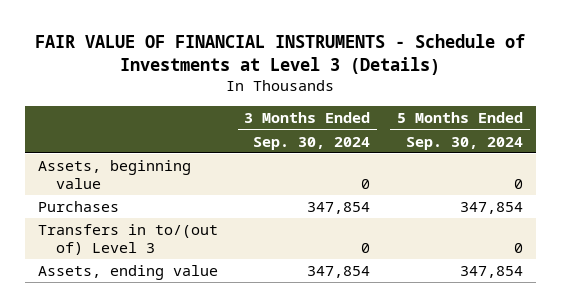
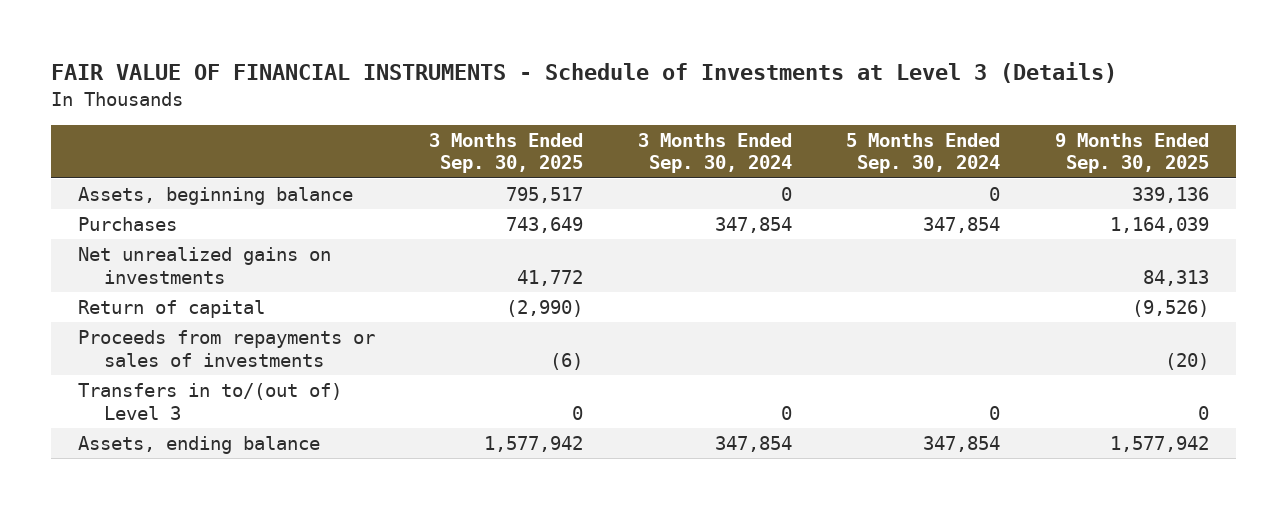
none -> [429,132,584,174] 3 Months Ended Sep. 30, 2025
none -> [1054,132,1209,174] 9 Months Ended Sep. 30, 2025
[37,160,191,189] Assets, beginning value -> [77,186,353,205] Assets, beginning balance
none -> [77,246,331,284] Net unrealized gains on investments
none -> [77,299,265,318] Return of capital
none -> [77,329,375,367] Proceeds from repayments or sales of investments
[37,265,218,281] Assets, ending value -> [77,435,320,454] Assets, ending balance

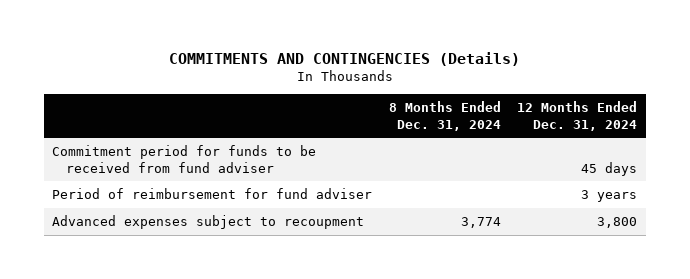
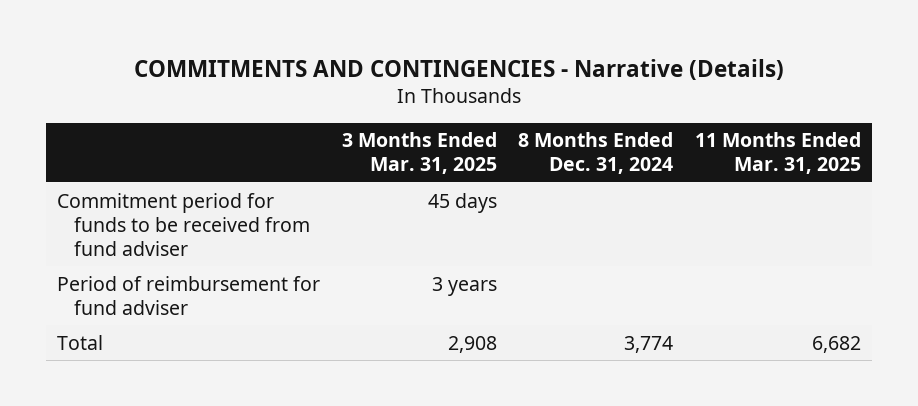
[168,52,520,67] COMMITMENTS AND CONTINGENCIES (Details) -> [133,58,784,80] COMMITMENTS AND CONTINGENCIES - Narrative (Details)
[517,101,638,131] 12 Months Ended Dec. 31, 2024 -> none
none -> [341,132,497,175] 3 Months Ended Mar. 31, 2025
none -> [694,132,861,175] 11 Months Ended Mar. 31, 2025
[52,214,365,229] Advanced expenses subject to recoupment -> [57,334,104,350] Total

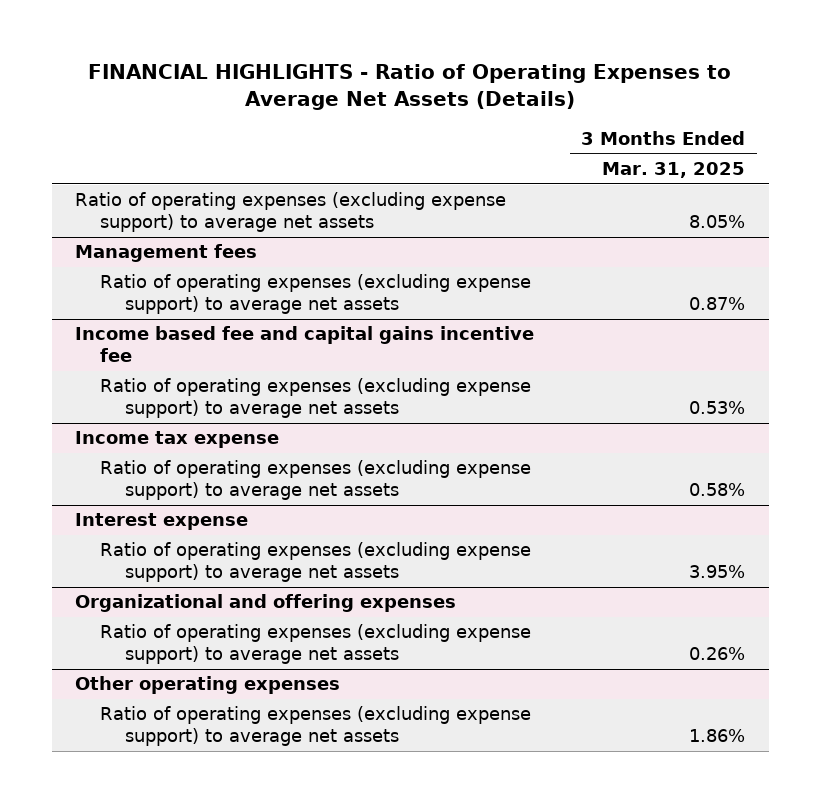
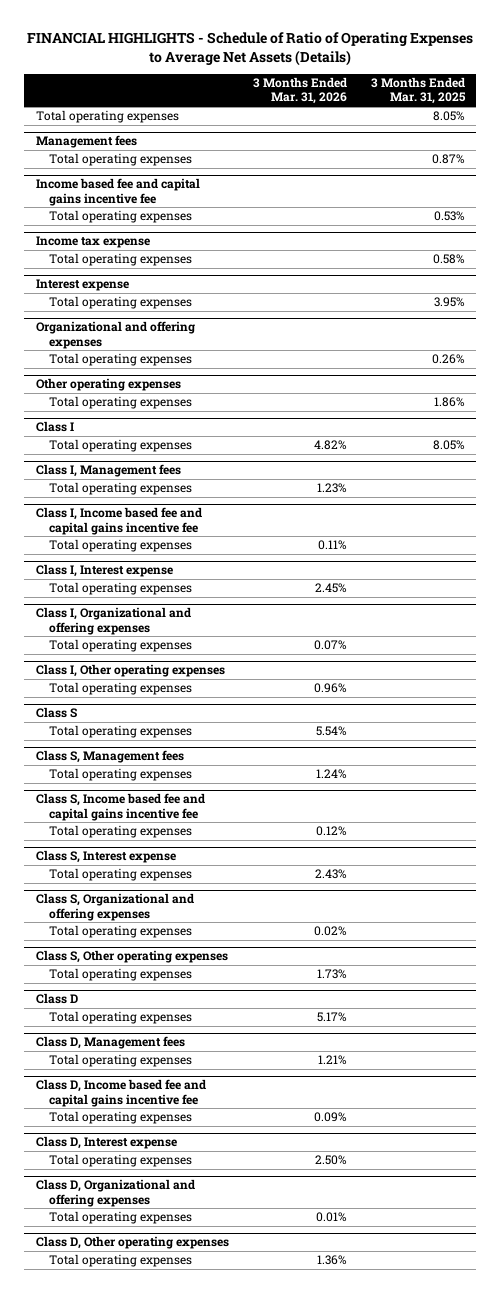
[88,64,732,111] FINANCIAL HIGHLIGHTS - Ratio of Operating Expenses to Average Net Assets (Details) -> [27,32,474,66] FINANCIAL HIGHLIGHTS - Schedule of Ratio of Operating Expenses to Average Net Assets (Details)
none -> [252,77,347,105] 3 Months Ended Mar. 31, 2026
[75,192,507,233] Ratio of operating expenses (excluding expense support) to average net assets -> [36,110,180,124] Total operating expenses
[100,274,532,315] Ratio of operating expenses (excluding expense support) to average net assets -> [49,153,193,167] Total operating expenses
[100,378,532,419] Ratio of operating expenses (excluding expense support) to average net assets -> [49,210,193,224] Total operating expenses
[100,460,532,501] Ratio of operating expenses (excluding expense support) to average net assets -> [49,253,193,267] Total operating expenses
[100,542,532,583] Ratio of operating expenses (excluding expense support) to average net assets -> [49,296,193,310] Total operating expenses
[100,624,532,665] Ratio of operating expenses (excluding expense support) to average net assets -> [49,353,193,367] Total operating expenses
[100,706,532,747] Ratio of operating expenses (excluding expense support) to average net assets -> [49,396,193,410] Total operating expenses
none -> [36,421,75,433] Class I
none -> [49,439,193,453] Total operating expenses
none -> [36,464,182,478] Class I, Management fees
none -> [49,482,193,496] Total operating expenses
none -> [36,507,203,535] Class I, Income based fee and capital gains incentive fee
none -> [49,539,193,553] Total operating expenses
none -> [36,564,174,578] Class I, Interest expense
none -> [49,582,193,596] Total operating expenses
none -> [36,607,192,635] Class I, Organizational and offering expenses
none -> [49,639,193,653] Total operating expenses
none -> [36,664,226,678] Class I, Other operating expenses
none -> [49,682,193,696] Total operating expenses
none -> [36,707,78,719] Class S
none -> [49,725,193,739] Total operating expenses
none -> [36,750,185,764] Class S, Management fees
none -> [49,768,193,782] Total operating expenses
none -> [36,793,206,821] Class S, Income based fee and capital gains incentive fee
none -> [49,825,193,839] Total operating expenses
none -> [36,850,177,864] Class S, Interest expense
none -> [49,868,193,882] Total operating expenses
none -> [36,893,195,921] Class S, Organizational and offering expenses
none -> [49,925,193,939] Total operating expenses
none -> [36,950,229,964] Class S, Other operating expenses
none -> [49,968,193,982] Total operating expenses
none -> [36,993,79,1005] Class D
none -> [49,1011,193,1025] Total operating expenses
none -> [36,1036,186,1050] Class D, Management fees
none -> [49,1054,193,1068] Total operating expenses
none -> [36,1079,207,1107] Class D, Income based fee and capital gains incentive fee
none -> [49,1111,193,1125] Total operating expenses
none -> [36,1136,178,1150] Class D, Interest expense
none -> [49,1154,193,1168] Total operating expenses
none -> [36,1179,196,1207] Class D, Organizational and offering expenses
none -> [49,1211,193,1225] Total operating expenses
none -> [36,1236,230,1250] Class D, Other operating expenses
none -> [49,1254,193,1268] Total operating expenses

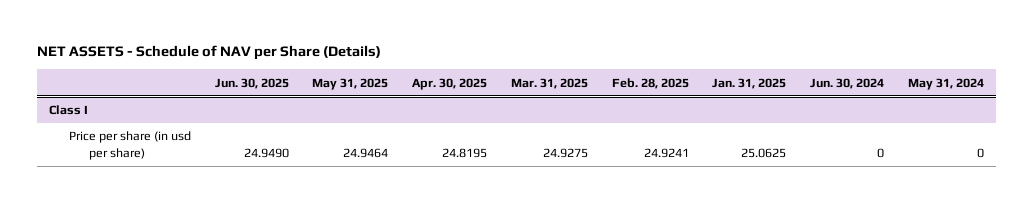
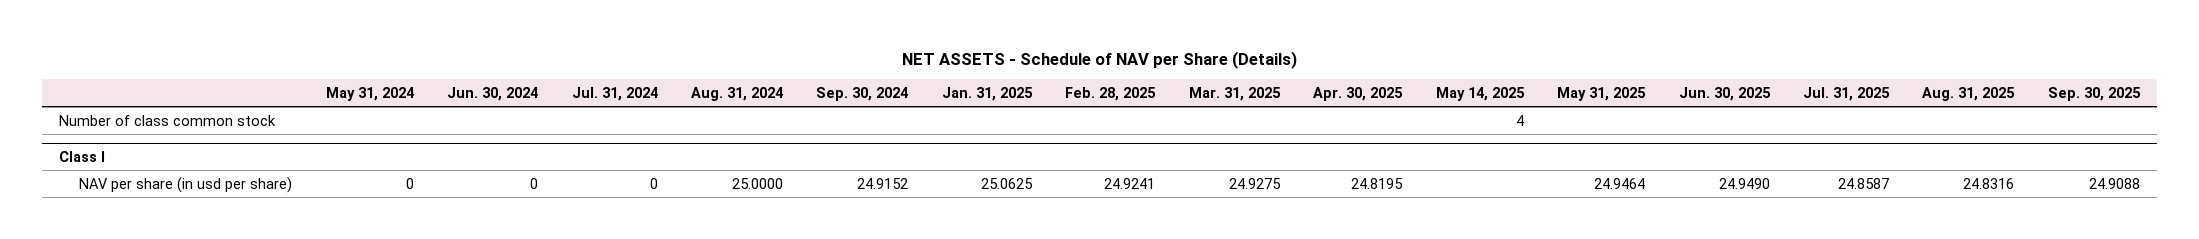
none -> [571,86,658,101] Jul. 31, 2024
none -> [690,86,783,101] Aug. 31, 2024
none -> [816,86,909,101] Sep. 30, 2024
none -> [1435,86,1525,101] May 14, 2025
none -> [1803,86,1891,101] Jul. 31, 2025
none -> [1922,86,2016,101] Aug. 31, 2025
none -> [2047,86,2141,101] Sep. 30, 2025
none -> [59,114,277,126] Number of class common stock
[68,131,191,160] Price per share (in usd per share) -> [79,176,293,193] NAV per share (in usd per share)

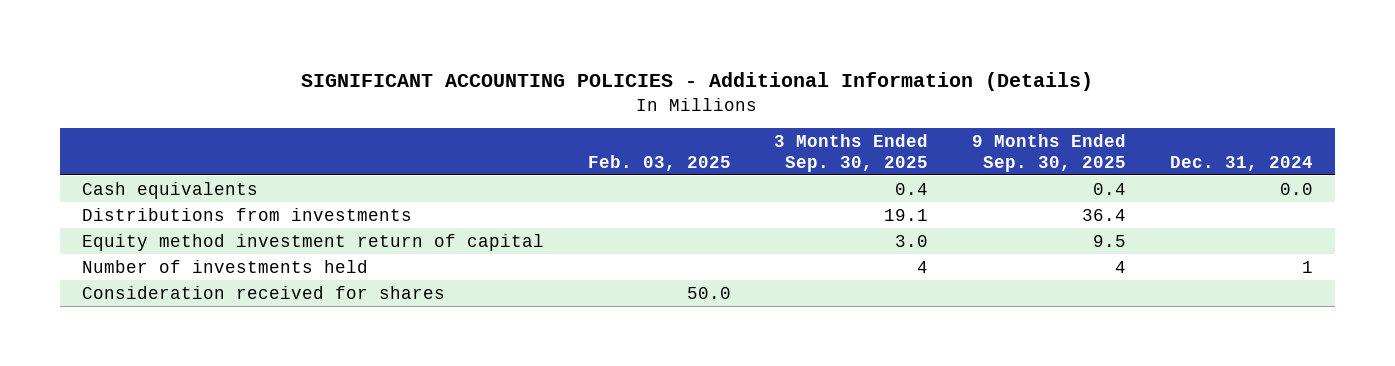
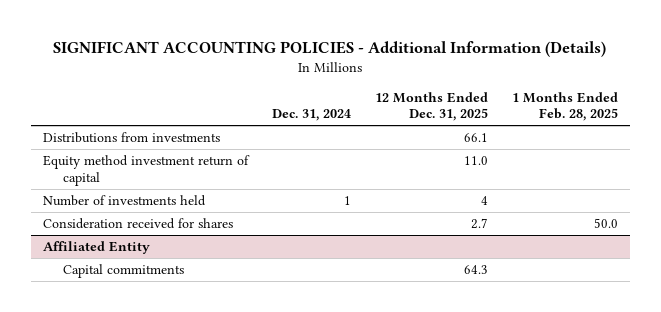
[587,154,731,171] Feb. 03, 2025 -> none
[774,133,929,172] 3 Months Ended Sep. 30, 2025 -> none
[972,133,1127,172] 9 Months Ended Sep. 30, 2025 -> none
none -> [375,91,489,122] 12 Months Ended Dec. 31, 2025
none -> [512,91,619,122] 1 Months Ended Feb. 28, 2025
[81,181,258,199] Cash equivalents -> none
none -> [42,241,150,255] Affiliated Entity
none -> [62,264,184,279] Capital commitments

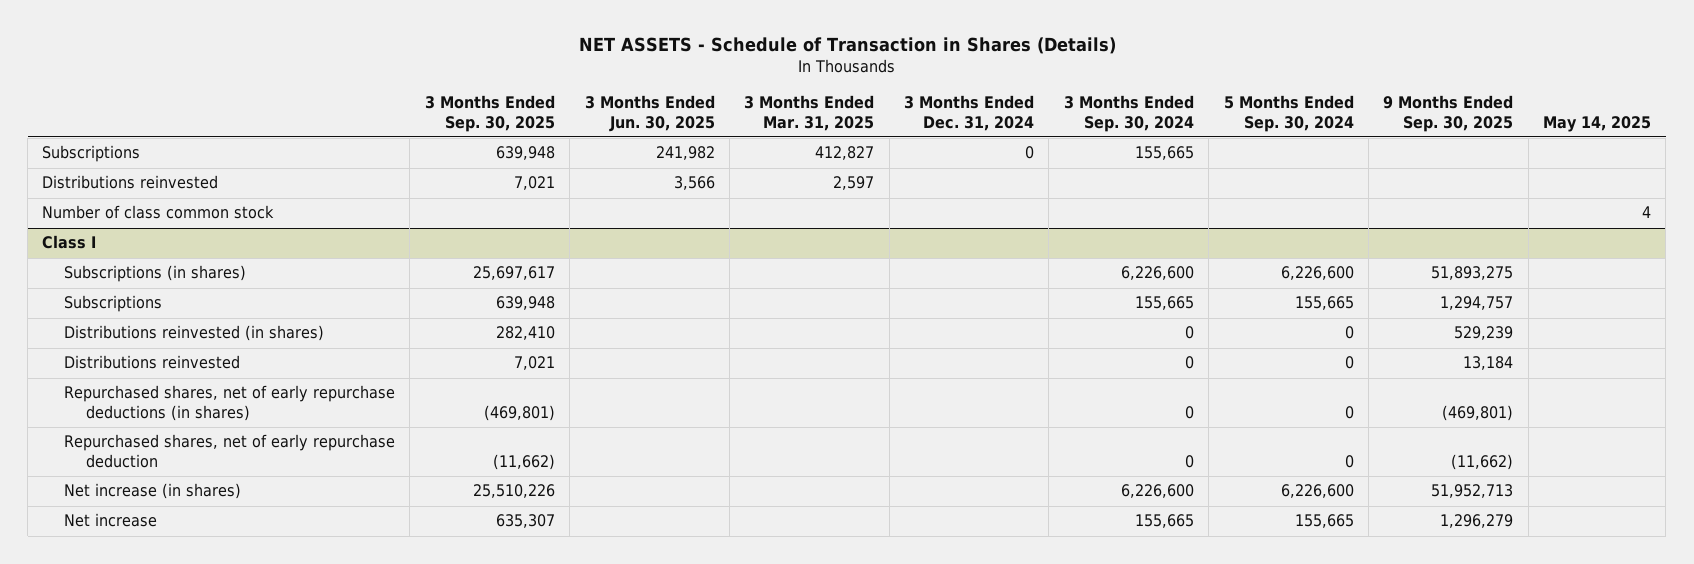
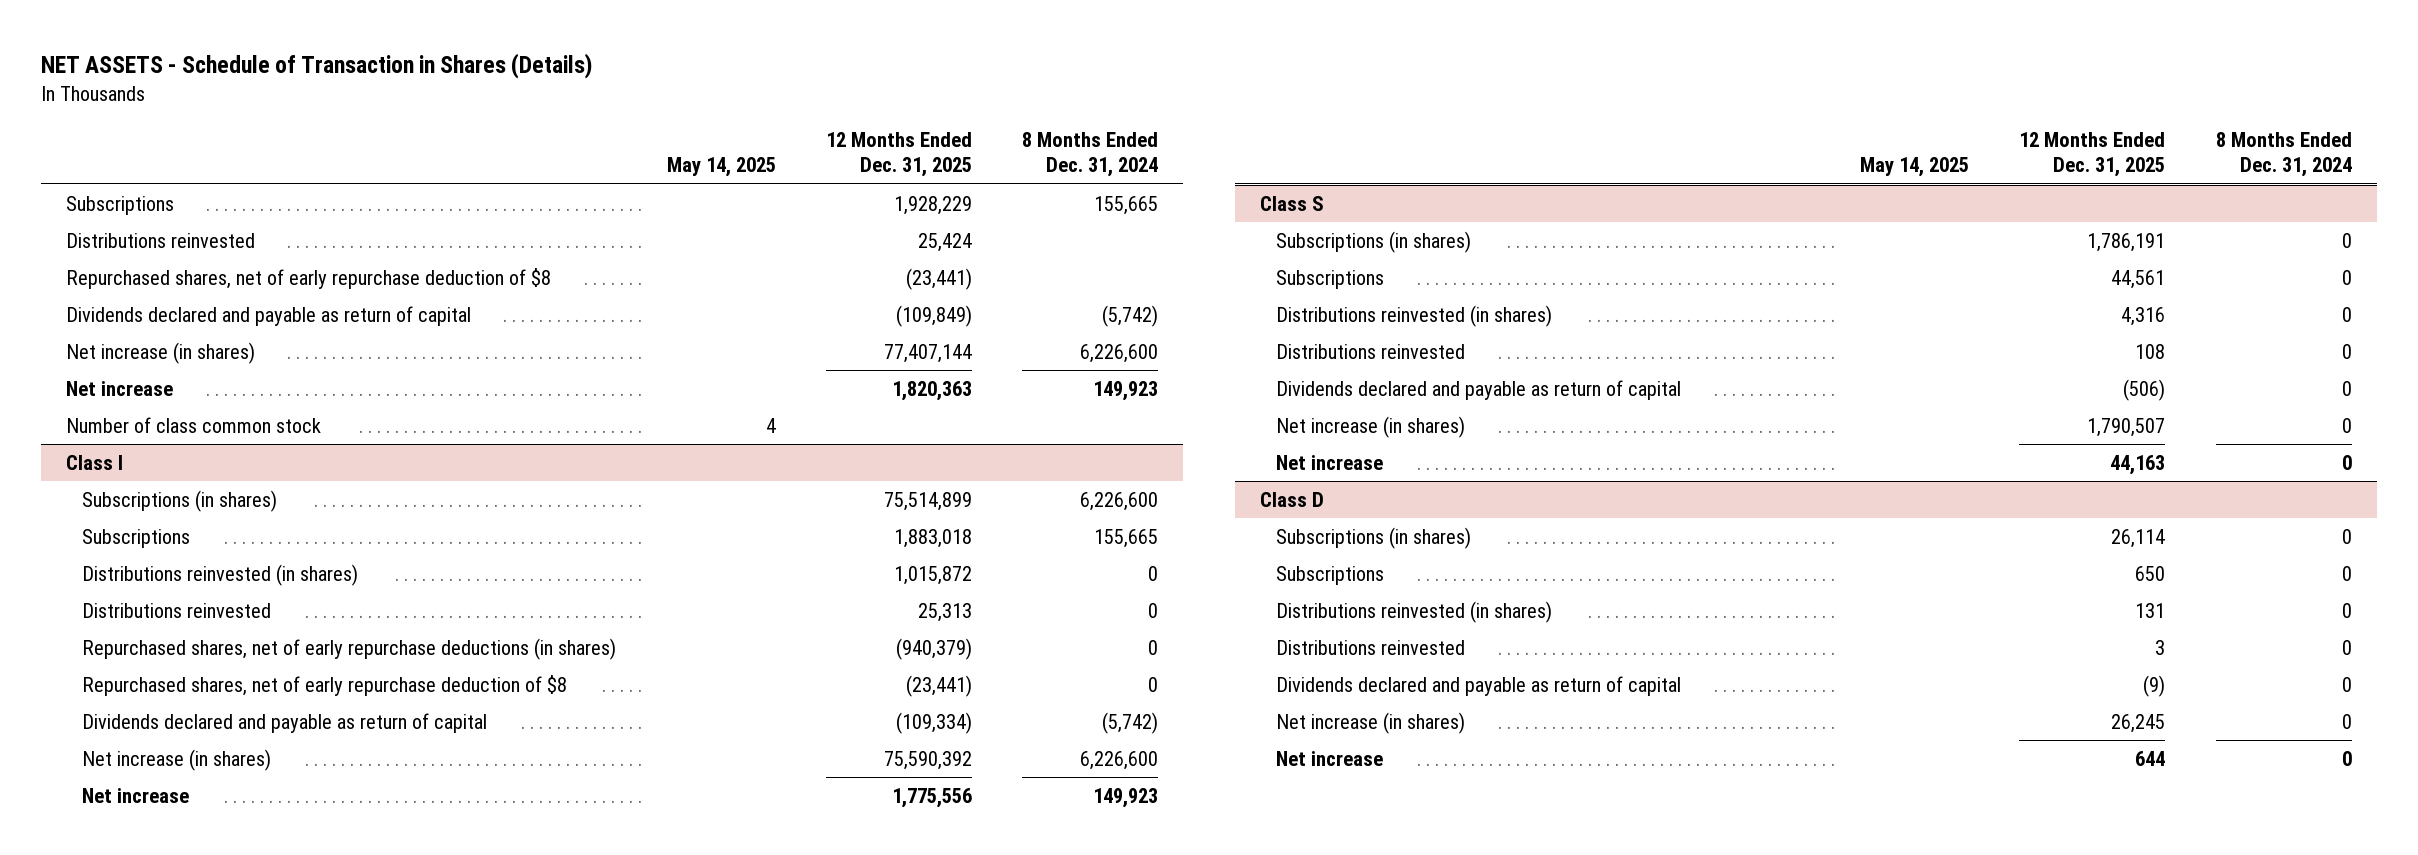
[424,94,555,132] 3 Months Ended Sep. 30, 2025 -> none
[584,94,715,132] 3 Months Ended Jun. 30, 2025 -> none
[744,94,875,131] 3 Months Ended Mar. 31, 2025 -> none
[904,94,1035,131] 3 Months Ended Dec. 31, 2024 -> none
[1063,94,1194,132] 3 Months Ended Sep. 30, 2024 -> none
[1223,94,1354,132] 5 Months Ended Sep. 30, 2024 -> none
[1383,94,1514,132] 9 Months Ended Sep. 30, 2025 -> none
none -> [825,131,972,178] 12 Months Ended Dec. 31, 2025
none -> [1022,131,1159,178] 8 Months Ended Dec. 31, 2024
none -> [66,267,552,289] Repurchased shares, net of early repurchase deduction of $8
none -> [66,305,472,326] Dividends declared and payable as return of capital
none -> [66,341,256,364] Net increase (in shares)
none -> [66,380,174,396] Net increase
[64,434,396,469] Repurchased shares, net of early repurchase deduction -> [82,674,568,696] Repurchased shares, net of early repurchase deduction of $8
none -> [82,712,488,733] Dividends declared and payable as return of capital
none -> [1259,195,1324,211] Class S
none -> [1276,230,1472,253] Subscriptions (in shares)
none -> [1276,269,1385,289] Subscriptions
none -> [1276,304,1553,327] Distributions reinvested (in shares)
none -> [1276,343,1466,359] Distributions reinvested
none -> [1276,379,1682,400] Dividends declared and payable as return of capital
none -> [1276,415,1466,438] Net increase (in shares)
none -> [1276,454,1384,470] Net increase
none -> [1259,491,1324,507] Class D
none -> [1276,526,1472,549] Subscriptions (in shares)
none -> [1276,565,1385,585] Subscriptions
none -> [1276,600,1553,623] Distributions reinvested (in shares)
none -> [1276,639,1466,655] Distributions reinvested
none -> [1276,675,1682,696] Dividends declared and payable as return of capital
none -> [1276,711,1466,734] Net increase (in shares)
none -> [1276,750,1384,766] Net increase

